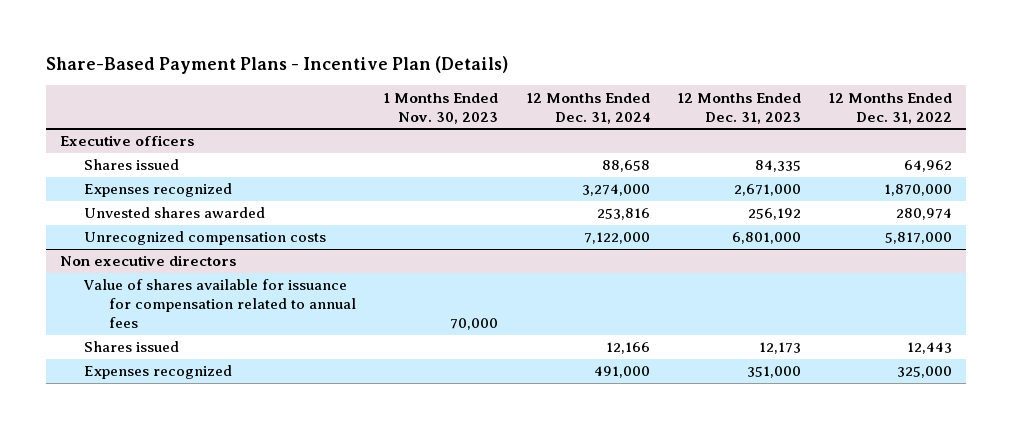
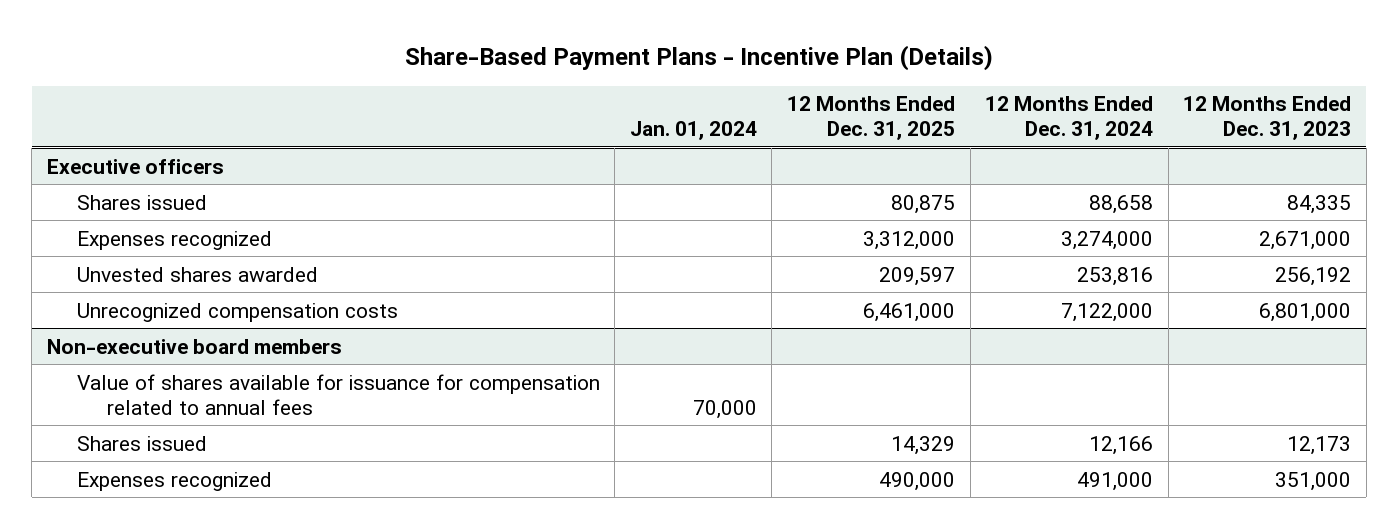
[383,92,499,124] 1 Months Ended Nov. 30, 2023 -> none
[828,92,953,124] 12 Months Ended Dec. 31, 2022 -> none
none -> [629,121,757,141] Jan. 01, 2024
none -> [787,96,956,141] 12 Months Ended Dec. 31, 2025
[60,255,237,267] Non executive directors -> [46,338,342,354] Non-executive board members

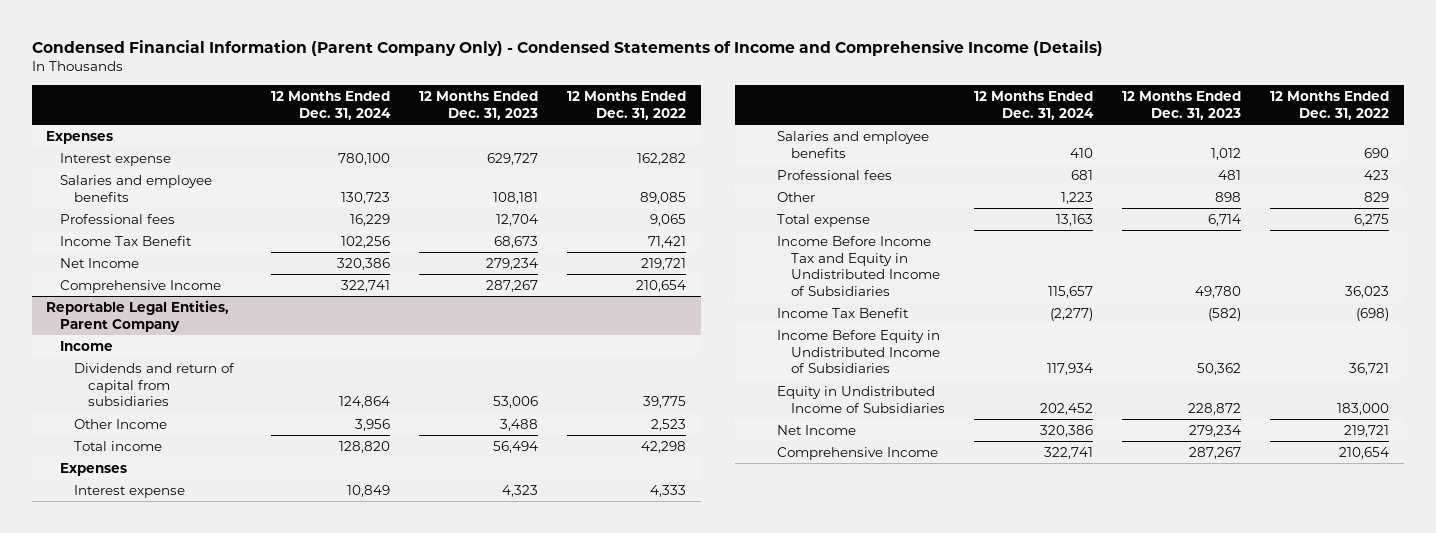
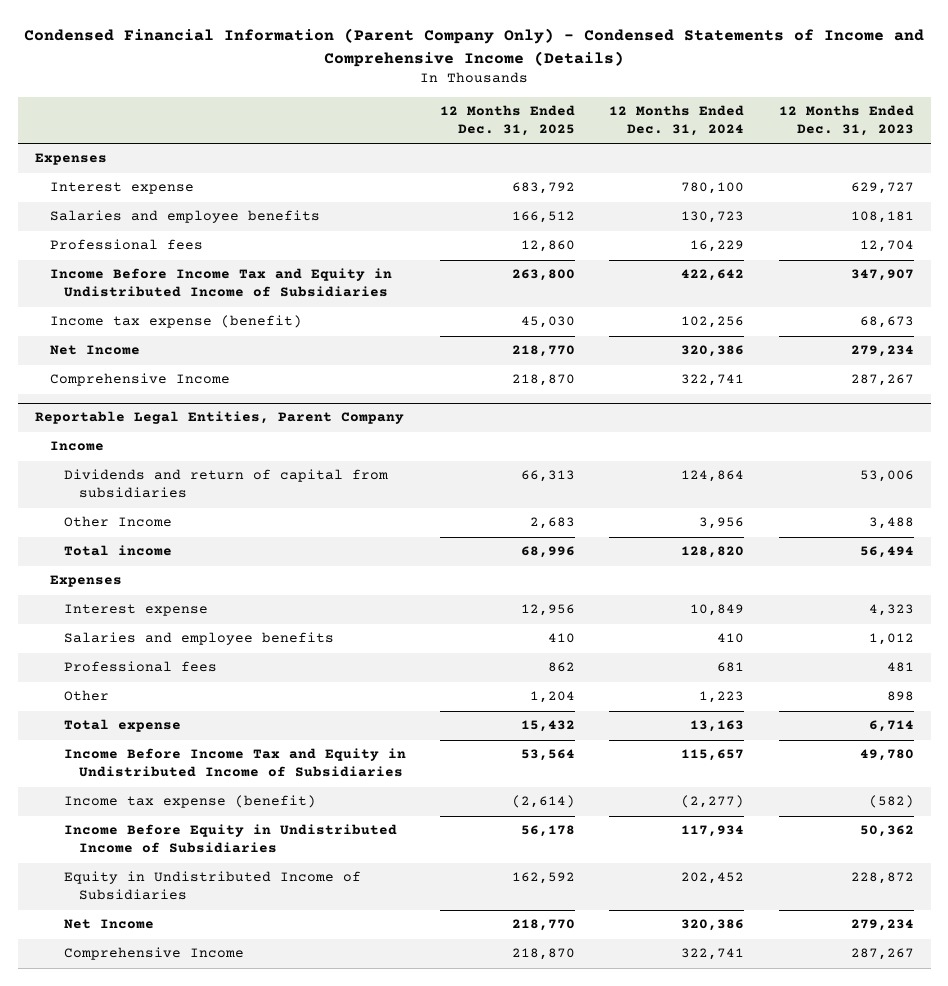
[567,91,687,120] 12 Months Ended Dec. 31, 2022 -> none
none -> [440,105,576,137] 12 Months Ended Dec. 31, 2025
none -> [49,268,392,298] Income Before Income Tax and Equity in Undistributed Income of Subsidiaries
[60,235,193,246] Income Tax Benefit -> [49,315,302,329] Income tax expense (benefit)
[777,307,910,318] Income Tax Benefit -> [64,795,317,809] Income tax expense (benefit)

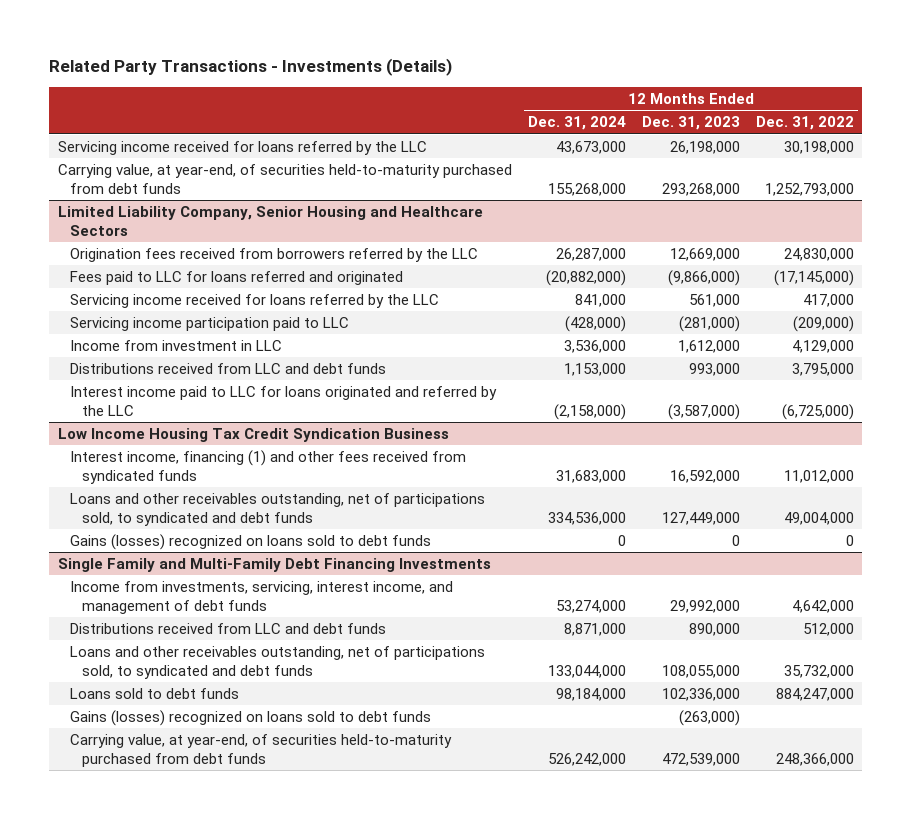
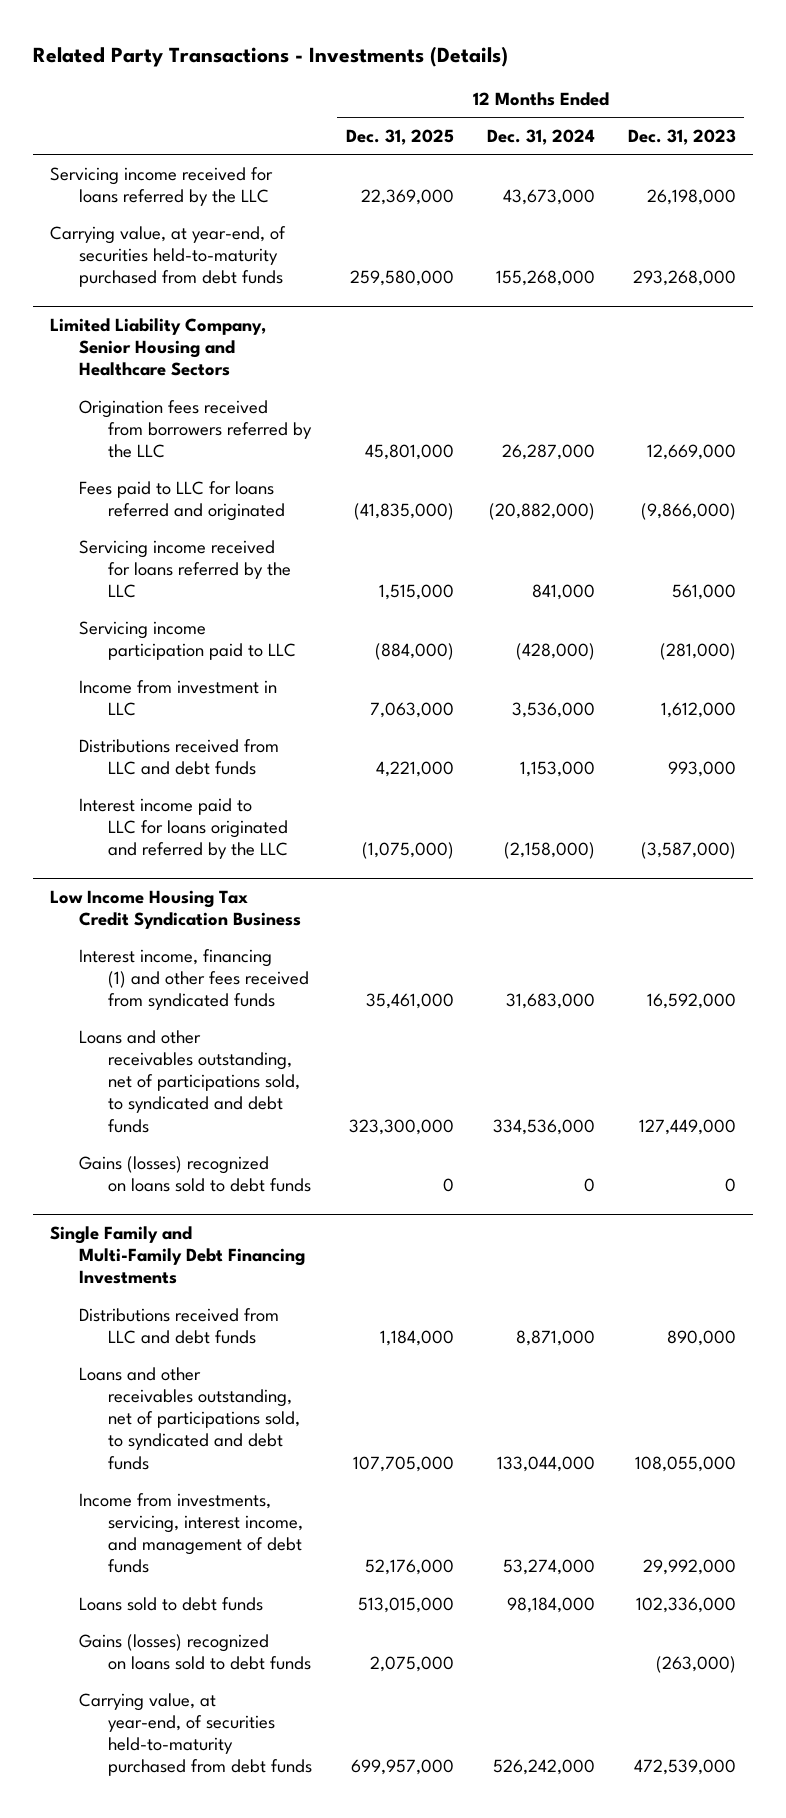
[756,116,855,131] Dec. 31, 2022 -> none
none -> [345,128,454,145] Dec. 31, 2025
[69,580,453,614] Income from investments, servicing, interest income, and management of debt funds -> [79,1492,304,1574] Income from investments, servicing, interest income, and management of debt funds

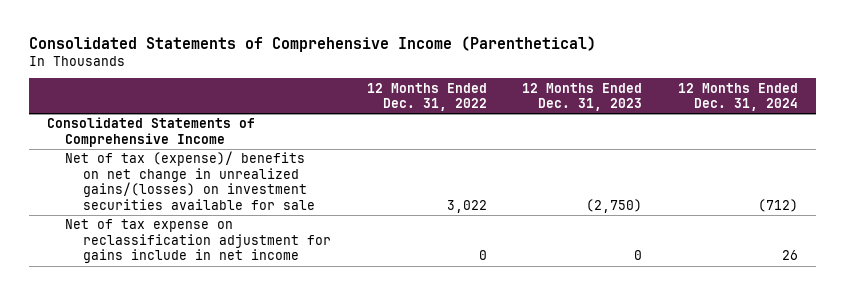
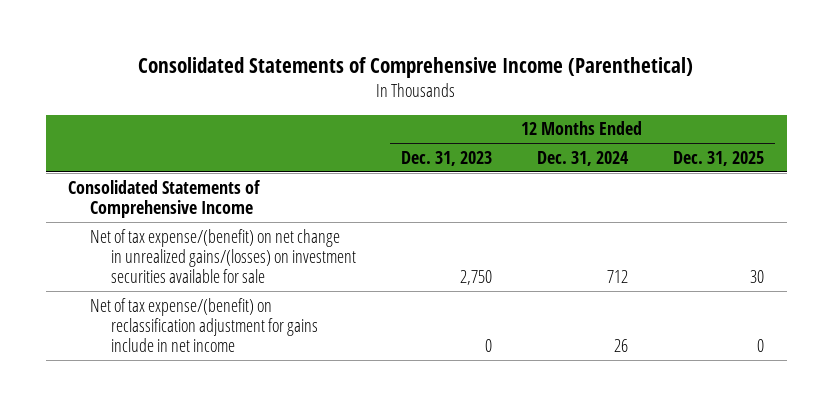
[366,82,487,112] 12 Months Ended Dec. 31, 2022 -> none
none -> [673,150,765,166] Dec. 31, 2025
[64,151,315,210] Net of tax (expense)/ benefits on net change in unrealized gains/(losses) on investment securities available for sale -> [89,228,356,284] Net of tax expense/(benefit) on net change in unrealized gains/(losses) on investment securities available for sale
[586,198,643,213] (2,750) -> [459,270,492,286] 2,750
[757,198,798,212] (712) -> [606,270,628,284] 712
[64,219,331,264] Net of tax expense on reclassification adjustment for gains include in net income -> [89,297,318,353] Net of tax expense/(benefit) on reclassification adjustment for gains include in net income

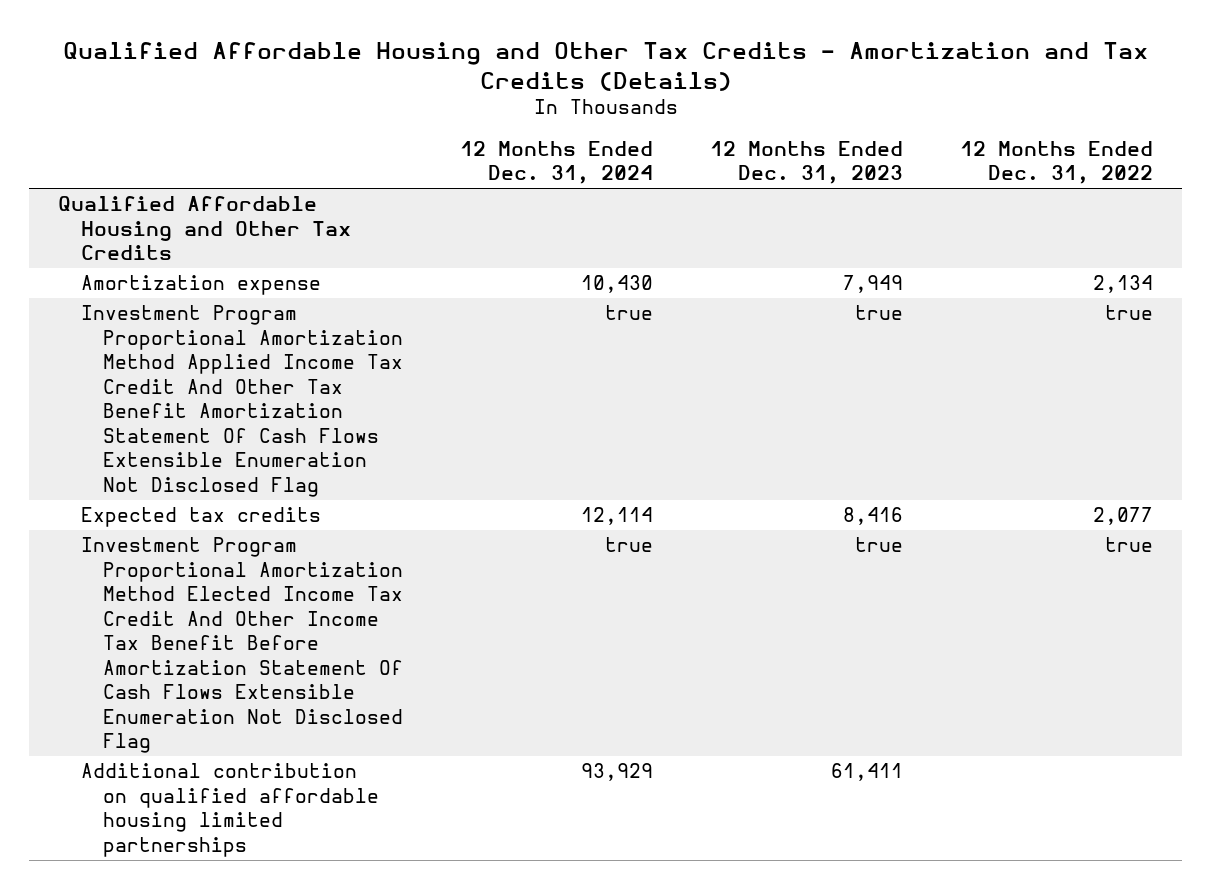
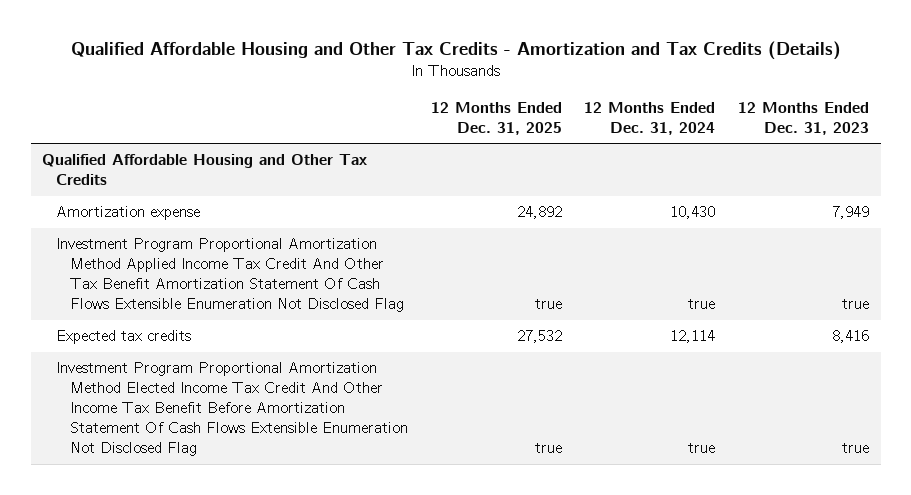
[960,140,1154,185] 12 Months Ended Dec. 31, 2022 -> none
none -> [430,101,562,135] 12 Months Ended Dec. 31, 2025
[80,763,380,857] Additional contribution on qualified affordable housing limited partnerships -> none

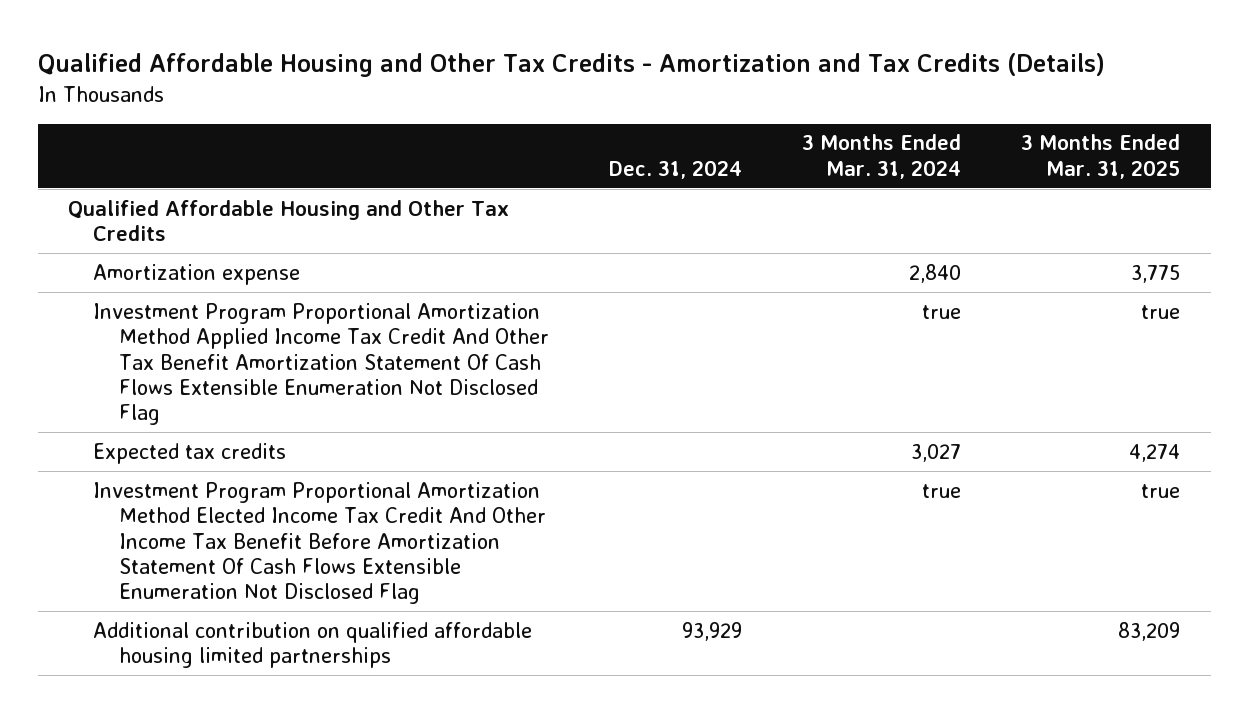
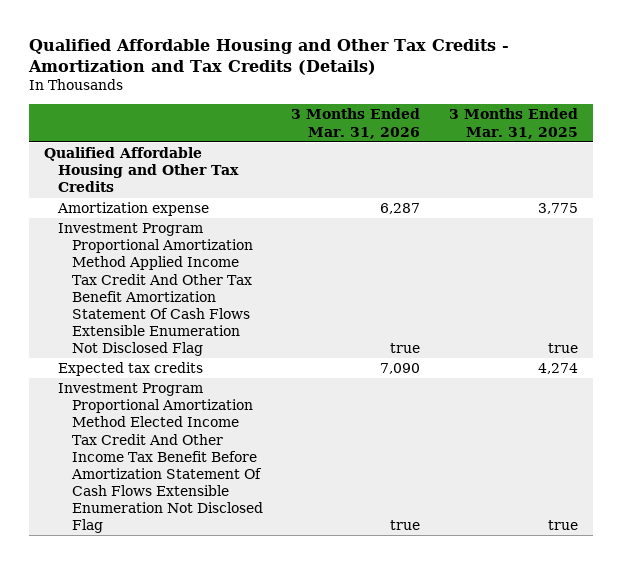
[609,159,743,179] Dec. 31, 2024 -> none
[802,134,962,179] 3 Months Ended Mar. 31, 2024 -> none
none -> [291,108,421,139] 3 Months Ended Mar. 31, 2026
[93,621,533,669] Additional contribution on qualified affordable housing limited partnerships -> none

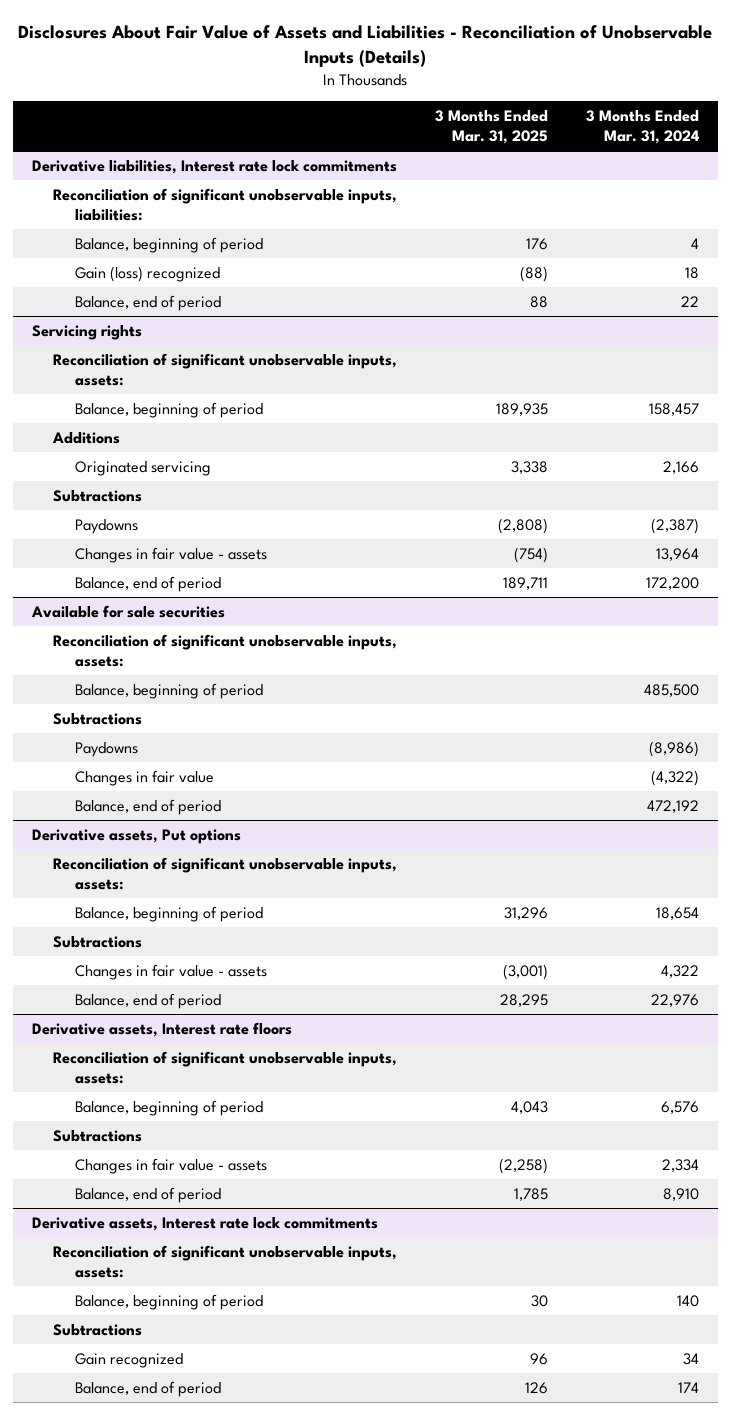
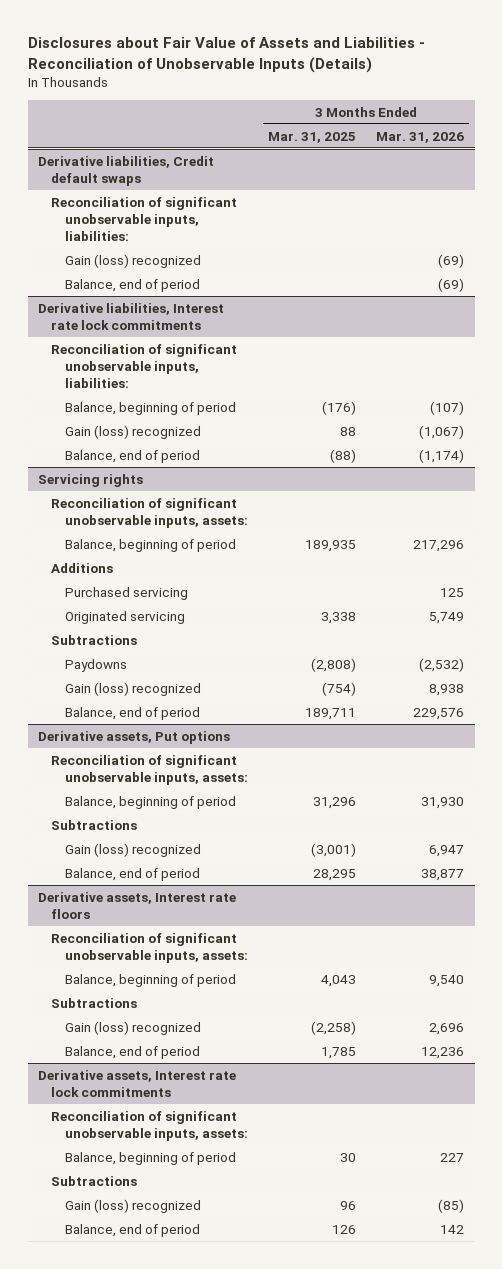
[18,25,713,68] Disclosures About Fair Value of Assets and Liabilities - Reconciliation of Unobservable Inputs (Details) -> [27,37,425,73] Disclosures about Fair Value of Assets and Liabilities - Reconciliation of Unobservable Inputs (Details)
[586,110,700,145] 3 Months Ended Mar. 31, 2024 -> none
none -> [376,131,465,143] Mar. 31, 2026
none -> [37,155,214,186] Derivative liabilities, Credit default swaps
none -> [51,196,238,241] Reconciliation of significant unobservable inputs, liabilities:
none -> [65,253,202,268] Gain (loss) recognized
none -> [65,278,201,292] Balance, end of period
[526,237,549,250] 176 -> [322,400,357,415] (176)
[520,265,549,282] (88) -> [340,426,357,436] 88
[530,295,549,308] 88 -> [330,448,357,463] (88)
none -> [65,586,189,600] Purchased servicing
[74,546,267,563] Changes in fair value - assets -> [65,681,202,696] Gain (loss) recognized
[30,604,225,618] Available for sale securities -> none
[53,633,398,667] Reconciliation of significant unobservable inputs, assets: -> none
[74,682,263,699] Balance, beginning of period -> none
[53,712,143,725] Subtractions -> none
[74,741,138,757] Paydowns -> none
[74,769,214,786] Changes in fair value -> none
[74,798,221,815] Balance, end of period -> none
[74,963,267,980] Changes in fair value - assets -> none
none -> [65,842,202,857] Gain (loss) recognized
[74,1157,267,1174] Changes in fair value - assets -> [65,1020,202,1035] Gain (loss) recognized
[74,1352,183,1368] Gain recognized -> [65,1198,202,1213] Gain (loss) recognized

